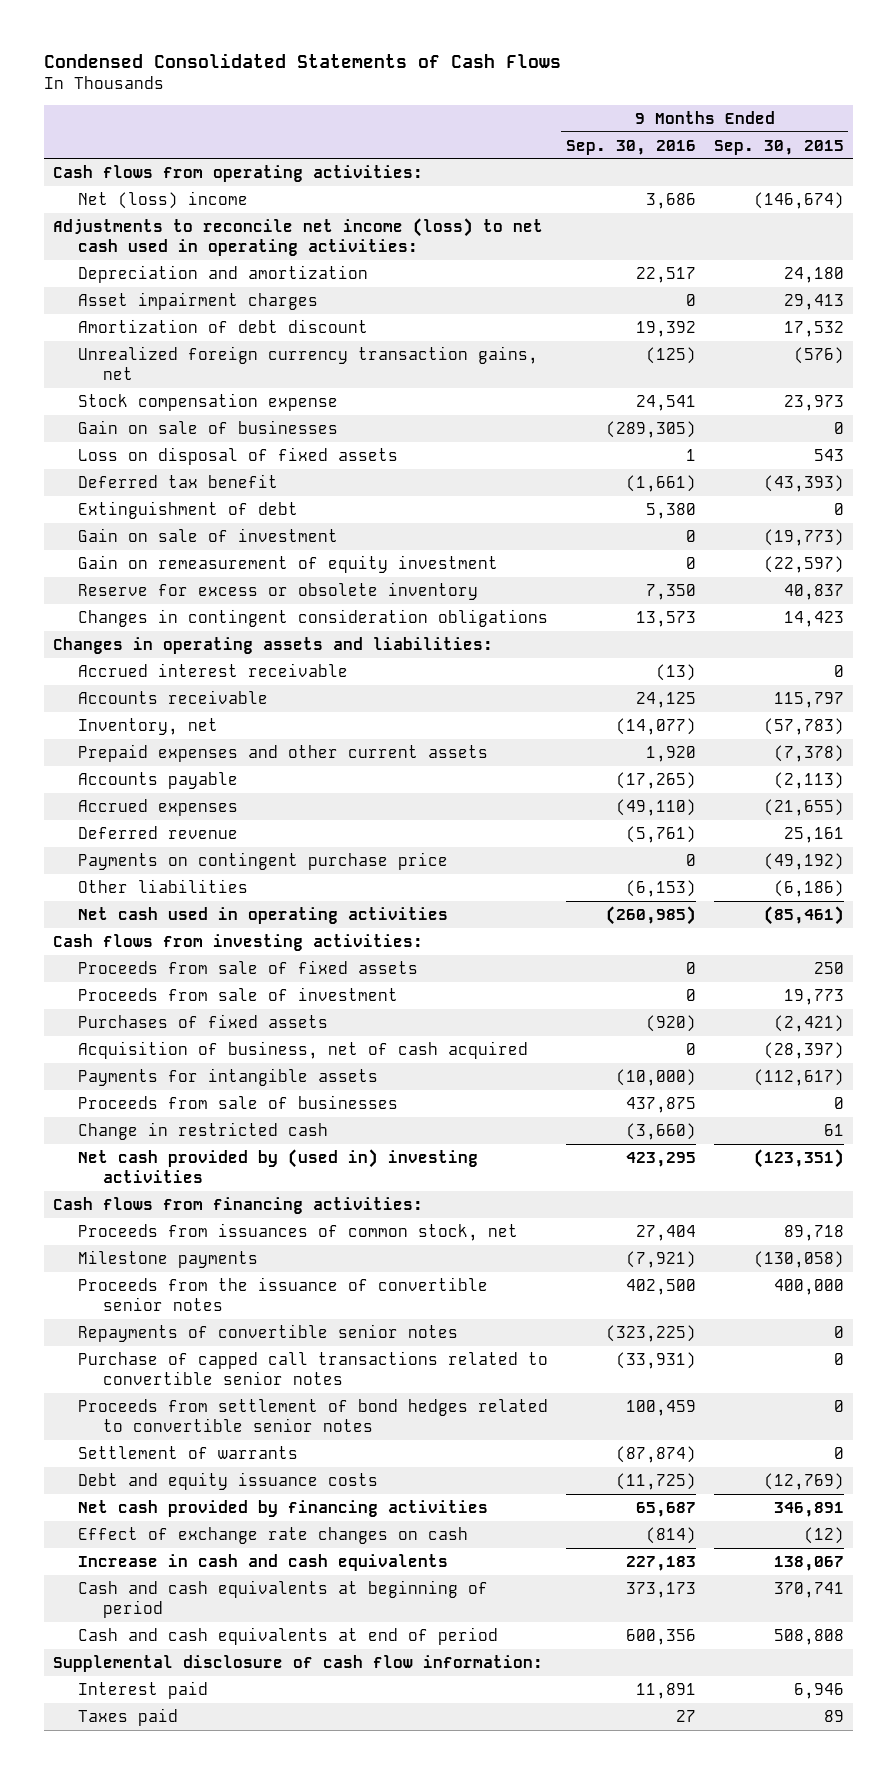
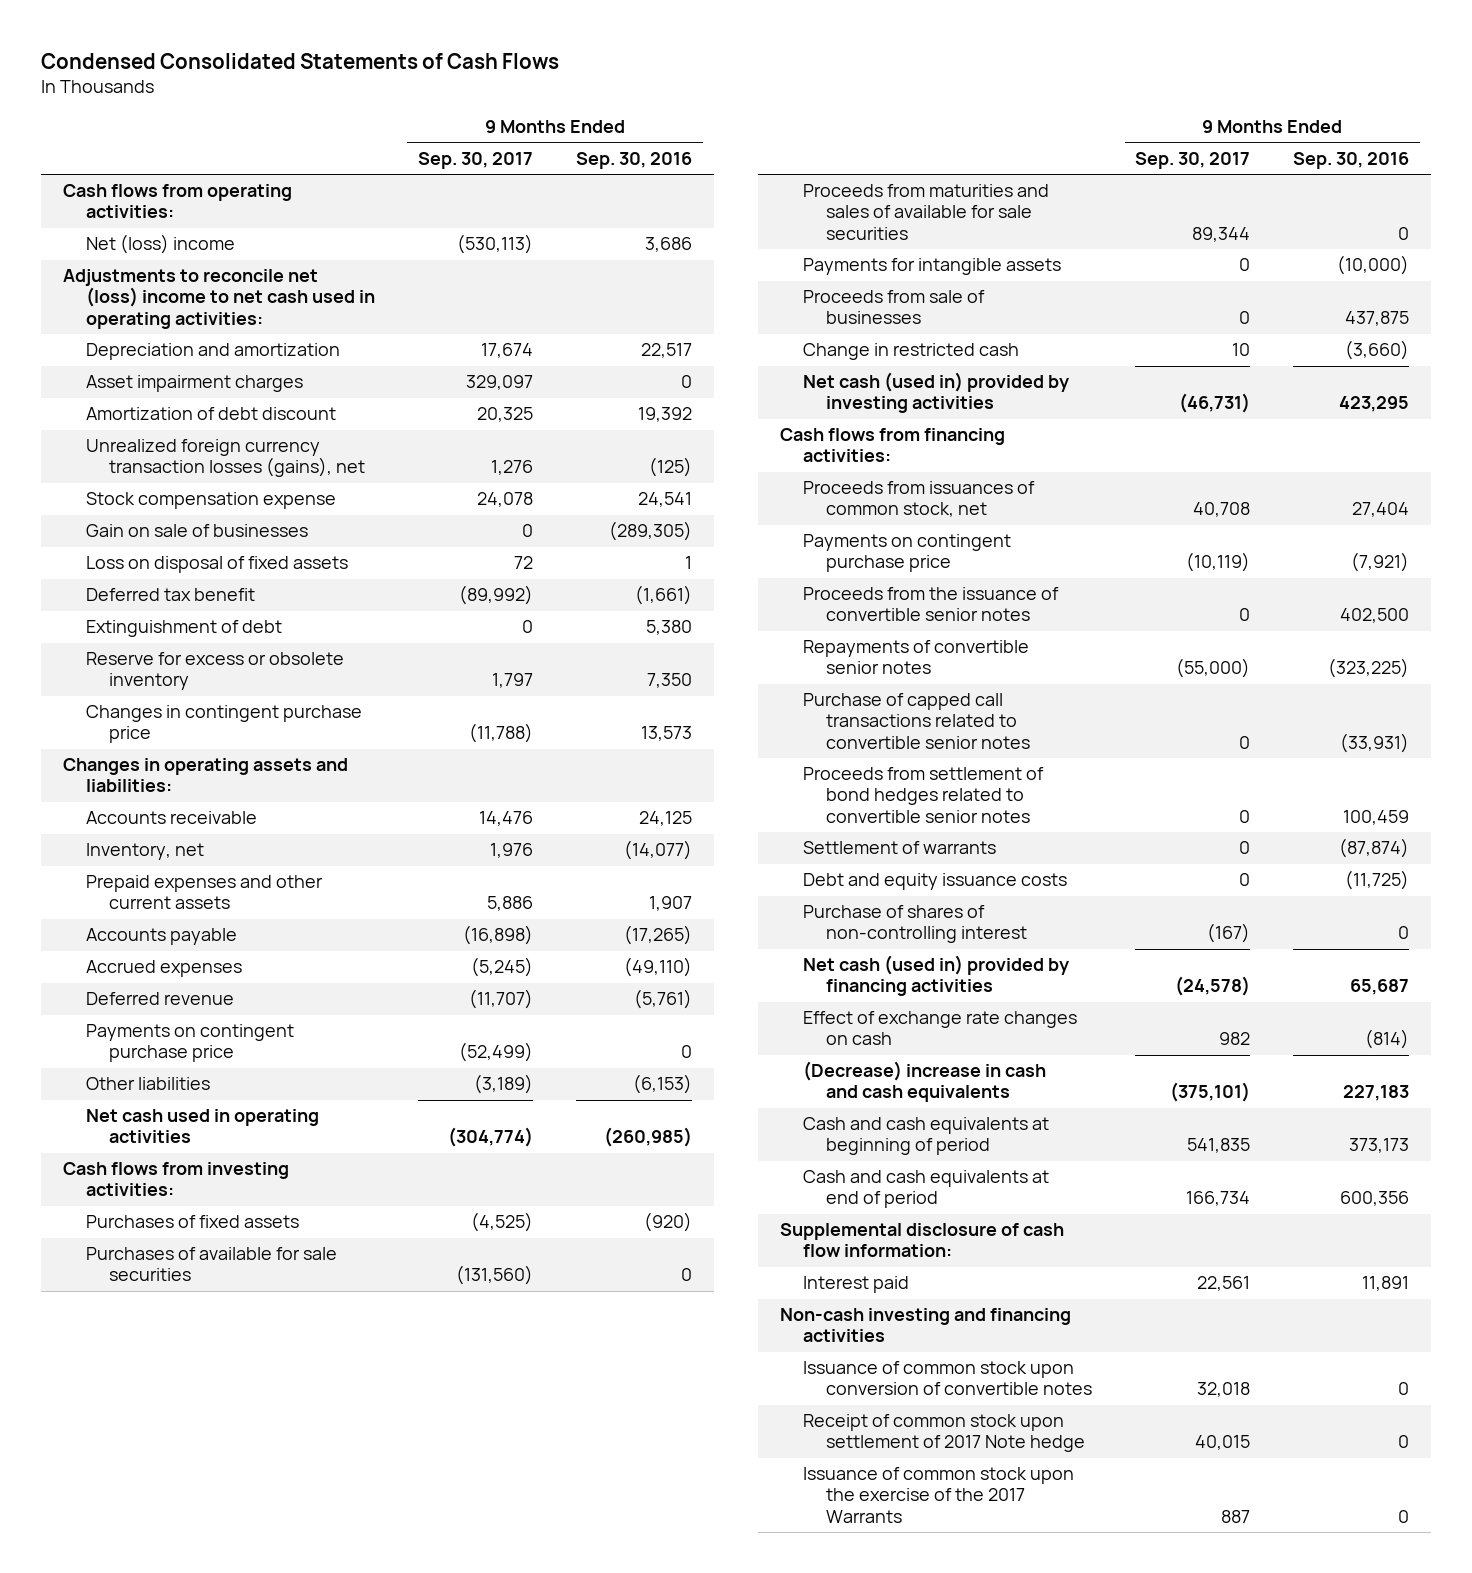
[713,139,844,155] Sep. 30, 2015 -> none
none -> [418,151,534,169] Sep. 30, 2017
[52,217,543,256] Adjustments to reconcile net income (loss) to net cash used in operating activities: -> [62,269,375,329] Adjustments to reconcile net (loss) income to net cash used in operating activities:
[77,345,538,380] Unrealized foreign currency transaction gains, net -> [85,439,366,478] Unrealized foreign currency transaction losses (gains), net
[77,527,338,542] Gain on sale of investment -> none
[77,554,498,573] Gain on remeasurement of equity investment -> none
[77,608,548,627] Changes in contingent consideration obligations -> [85,705,362,744] Changes in contingent purchase price
[77,662,348,677] Accrued interest receivable -> none
[645,745,696,762] 1,920 -> [649,896,693,912] 1,907
[77,959,418,974] Proceeds from sale of fixed assets -> none
[77,986,398,1001] Proceeds from sale of investment -> none
[77,1040,528,1059] Acquisition of business, net of cash acquired -> none
none -> [85,1247,337,1282] Purchases of available for sale securities
none -> [803,184,1050,240] Proceeds from maturities and sales of available for sale securities
[77,1148,478,1183] Net cash provided by (used in) investing activities -> [803,372,1070,414] Net cash (used in) provided by investing activities
[77,1249,258,1268] Milestone payments -> [803,534,1012,573] Payments on contingent purchase price
none -> [803,905,1028,944] Purchase of shares of non-controlling interest
[77,1499,488,1517] Net cash provided by financing activities -> [803,955,1070,997] Net cash (used in) provided by financing activities
[77,1553,448,1571] Increase in cash and cash equivalents -> [803,1061,1047,1103] (Decrease) increase in cash and cash equivalents
[77,1707,178,1726] Taxes paid -> none
none -> [779,1308,1071,1343] Non-cash investing and financing activities
none -> [803,1361,1093,1396] Issuance of common stock upon conversion of convertible notes
none -> [803,1414,1086,1453] Receipt of common stock upon settlement of 2017 Note hedge
none -> [803,1467,1075,1523] Issuance of common stock upon the exercise of the 2017 Warrants

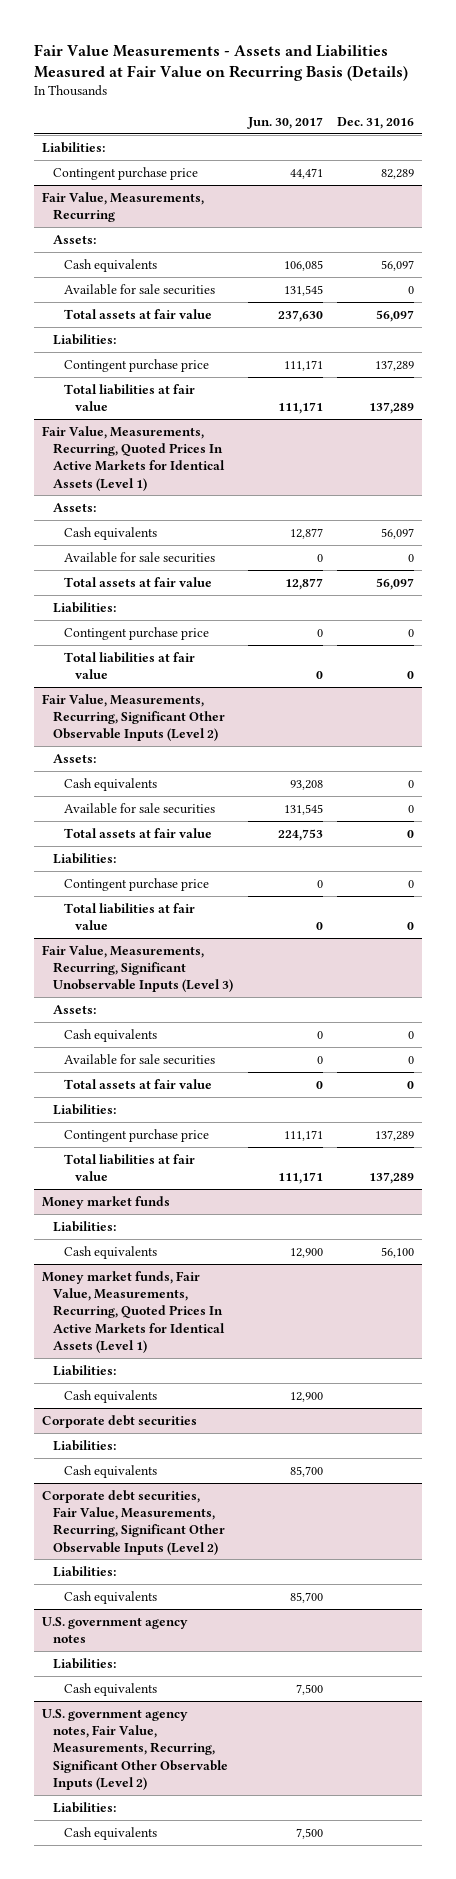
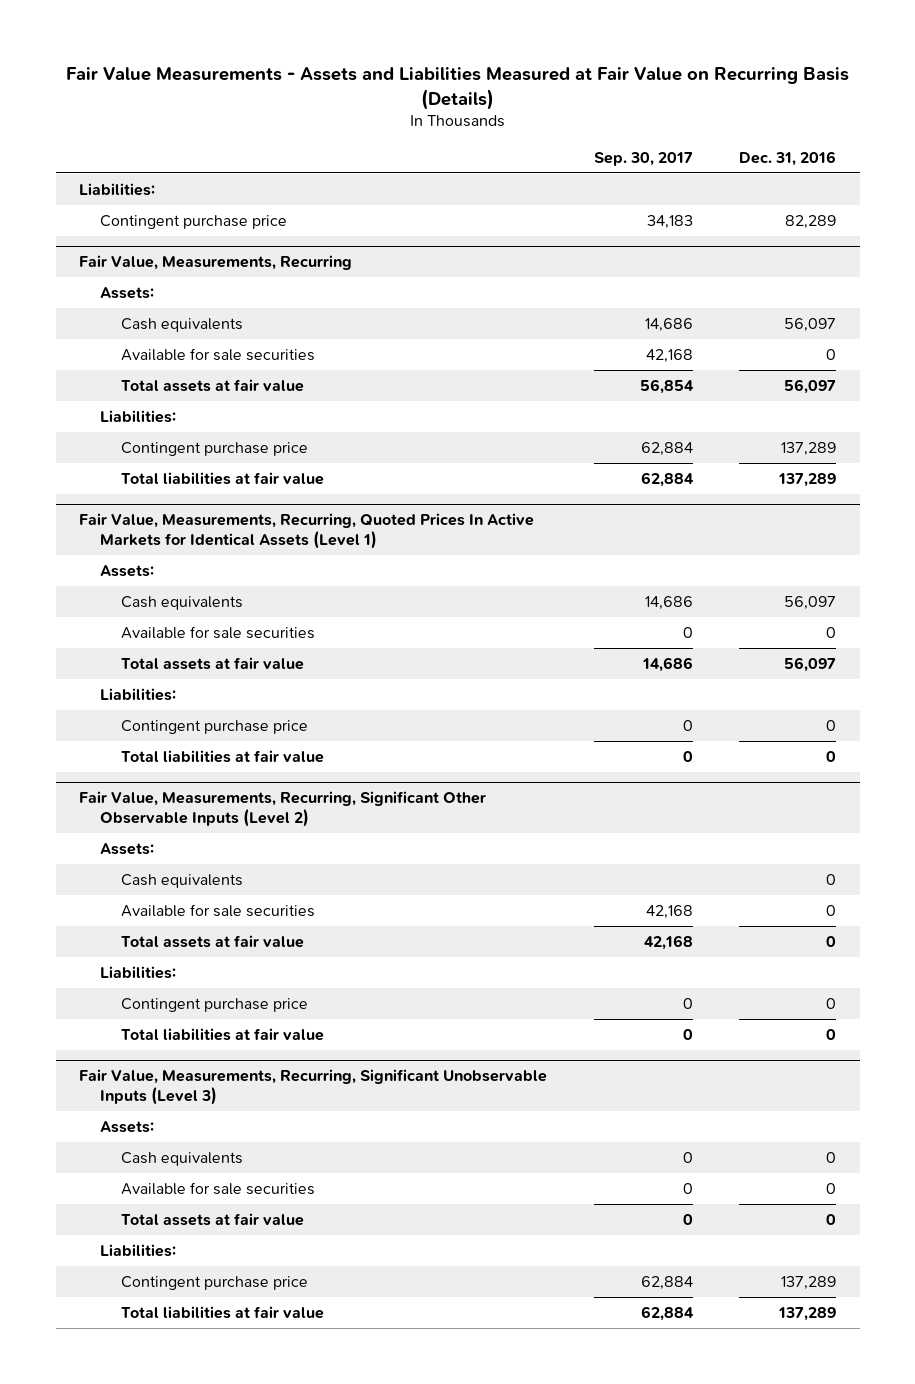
[246,116,323,129] Jun. 30, 2017 -> none
none -> [593,151,693,166] Sep. 30, 2017
[41,1195,170,1209] Money market funds -> none
[52,1220,116,1232] Liabilities: -> none
[64,1245,158,1259] Cash equivalents -> none
[41,1270,225,1353] Money market funds, Fair Value, Measurements, Recurring, Quoted Prices In Active Markets for Identical Assets (Level 1) -> none
[52,1364,116,1376] Liabilities: -> none
[64,1389,158,1403] Cash equivalents -> none
[41,1414,197,1428] Corporate debt securities -> none
[52,1439,116,1451] Liabilities: -> none
[64,1464,158,1478] Cash equivalents -> none
[41,1489,225,1555] Corporate debt securities, Fair Value, Measurements, Recurring, Significant Other Observable Inputs (Level 2) -> none
[52,1565,116,1577] Liabilities: -> none
[64,1590,158,1604] Cash equivalents -> none
[41,1616,188,1644] U.S. government agency notes -> none
[52,1657,116,1669] Liabilities: -> none
[64,1682,158,1696] Cash equivalents -> none
[41,1708,228,1790] U.S. government agency notes, Fair Value, Measurements, Recurring, Significant Other Observable Inputs (Level 2) -> none
[52,1801,116,1813] Liabilities: -> none
[64,1826,158,1840] Cash equivalents -> none

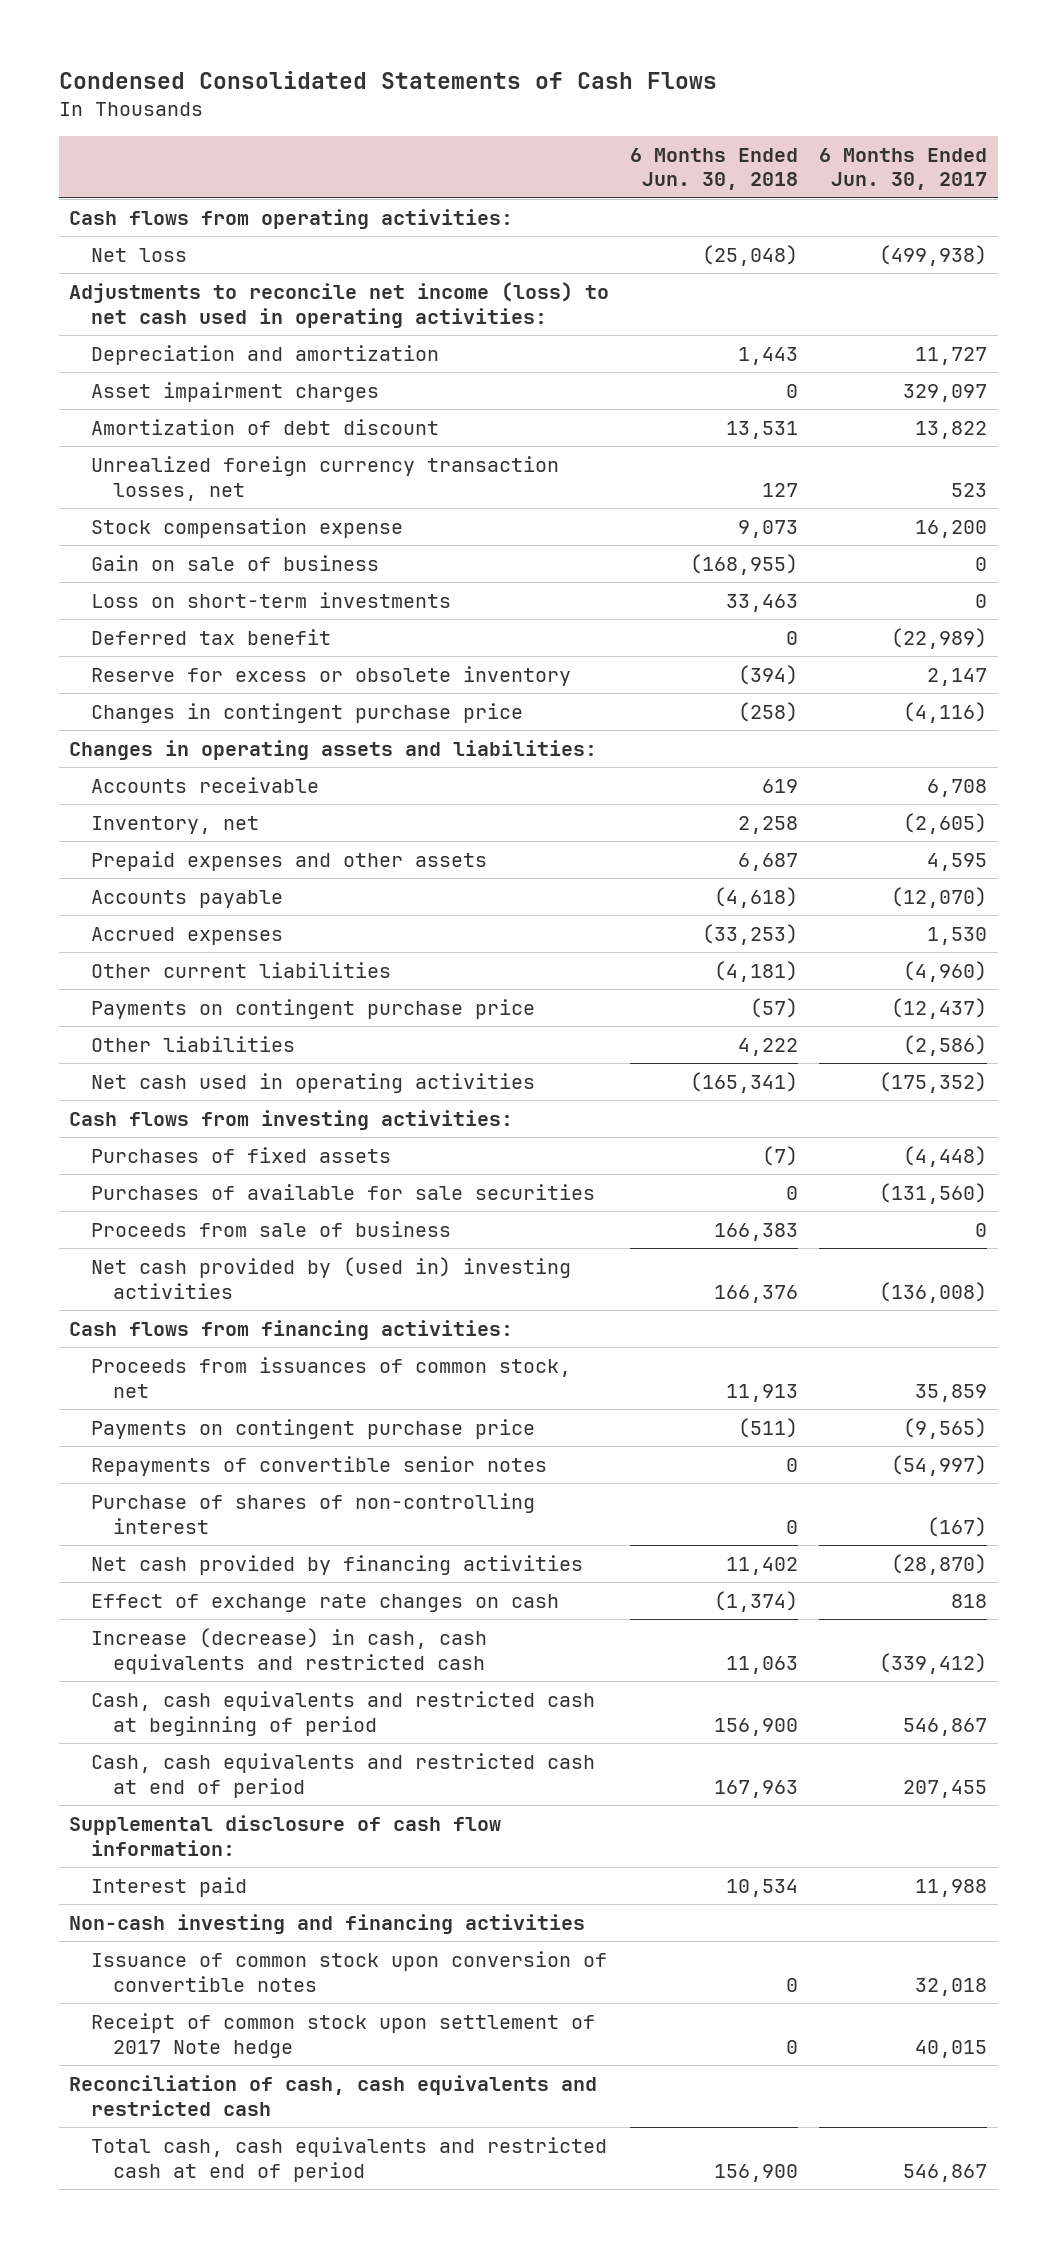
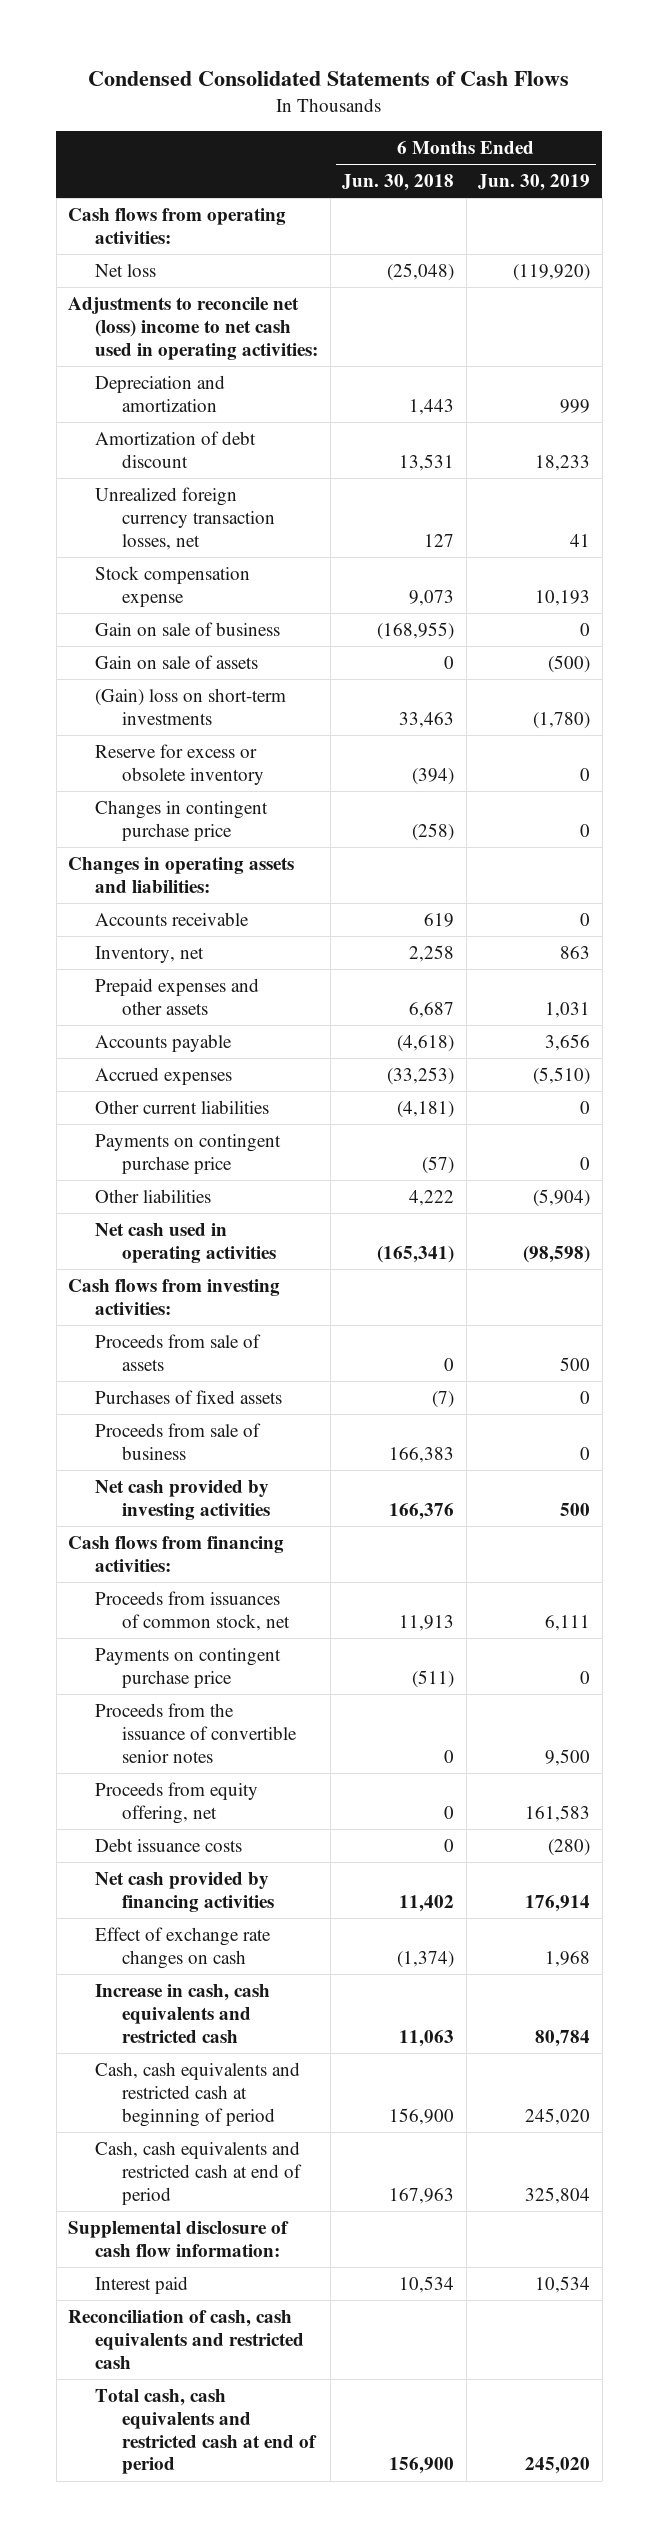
[819,147,988,191] 6 Months Ended Jun. 30, 2017 -> none
none -> [478,174,591,192] Jun. 30, 2019
[69,281,610,328] Adjustments to reconcile net income (loss) to net cash used in operating activities: -> [68,296,319,360] Adjustments to reconcile net (loss) income to net cash used in operating activities:
[91,381,380,402] Asset impairment charges -> none
[91,628,332,645] Deferred tax benefit -> none
none -> [95,654,259,669] Gain on sale of assets
[91,591,452,608] Loss on short-term investments -> [95,687,287,725] (Gain) loss on short-term investments
none -> [95,1333,262,1371] Proceeds from sale of assets
[91,1183,596,1200] Purchases of available for sale securities -> none
[91,1256,572,1299] Net cash provided by (used in) investing activities -> [95,1479,271,1520] Net cash provided by investing activities
[91,1455,548,1476] Repayments of convertible senior notes -> none
[91,1492,536,1534] Purchase of shares of non-controlling interest -> none
none -> [95,1702,298,1763] Proceeds from the issuance of convertible senior notes
none -> [95,1781,259,1824] Proceeds from equity offering, net
none -> [95,1837,243,1852] Debt issuance costs
[91,1627,488,1674] Increase (decrease) in cash, cash equivalents and restricted cash -> [95,1983,271,2043] Increase in cash, cash equivalents and restricted cash
[69,1913,586,1934] Non-cash investing and financing activities -> none
[91,1950,608,1992] Issuance of common stock upon conversion of convertible notes -> none
[91,2012,596,2058] Receipt of common stock upon settlement of 2017 Note hedge -> none

